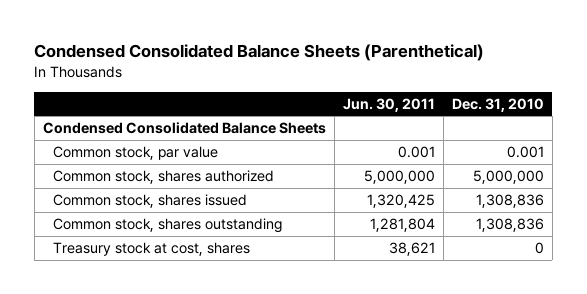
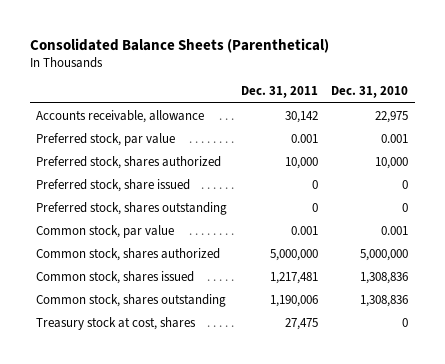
[34,44,485,62] Condensed Consolidated Balance Sheets (Parenthetical) -> [29,37,329,53] Consolidated Balance Sheets (Parenthetical)
[342,97,435,112] Jun. 30, 2011 -> none
none -> [240,86,318,99] Dec. 31, 2011
[42,122,326,135] Condensed Consolidated Balance Sheets -> none
none -> [36,109,205,123] Accounts receivable, allowance
none -> [36,132,176,146] Preferred stock, par value
none -> [36,155,222,169] Preferred stock, shares authorized
none -> [36,178,191,192] Preferred stock, share issued
none -> [36,201,228,215] Preferred stock, shares outstanding

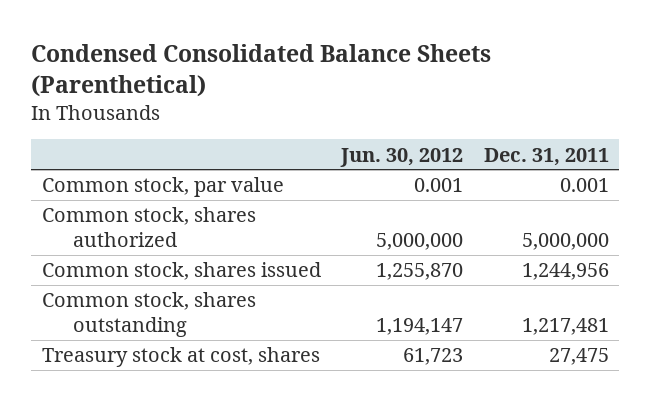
[29,37,329,53] Consolidated Balance Sheets (Parenthetical) -> [31,44,492,97] Condensed Consolidated Balance Sheets (Parenthetical)
[331,86,409,99] Dec. 31, 2010 -> none
none -> [340,147,464,167] Jun. 30, 2012
[36,109,205,123] Accounts receivable, allowance -> none
[36,132,176,146] Preferred stock, par value -> none
[36,155,222,169] Preferred stock, shares authorized -> none
[36,178,191,192] Preferred stock, share issued -> none
[36,201,228,215] Preferred stock, shares outstanding -> none
[269,271,318,284] 1,217,481 -> [521,263,609,281] 1,244,956
[269,294,318,307] 1,190,006 -> [521,317,609,335] 1,217,481

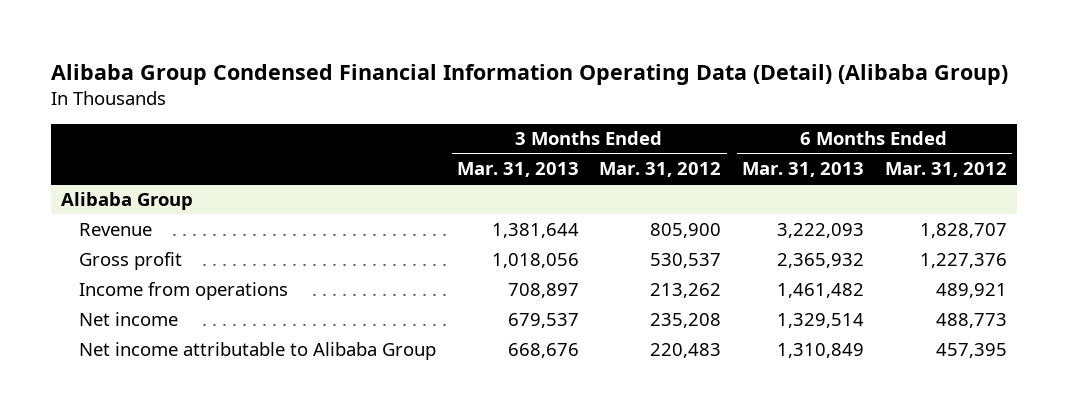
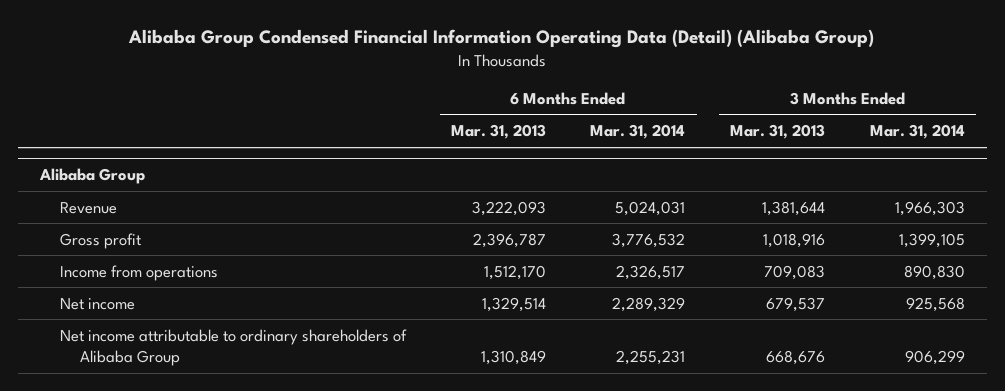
[599,161,722,177] Mar. 31, 2012 -> none
[884,161,1007,177] Mar. 31, 2012 -> none
none -> [590,124,686,140] Mar. 31, 2014
none -> [869,124,965,140] Mar. 31, 2014
[491,252,579,268] 1,018,056 -> [763,232,826,248] 1,018,916
[777,252,865,268] 2,365,932 -> [472,232,546,248] 2,396,787
[507,282,579,298] 708,897 -> [764,264,826,280] 709,083
[777,282,865,298] 1,461,482 -> [483,264,546,280] 1,512,170
[79,341,437,360] Net income attributable to Alibaba Group -> [60,328,408,367] Net income attributable to ordinary shareholders of Alibaba Group

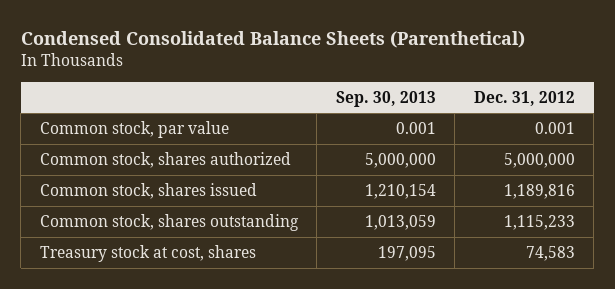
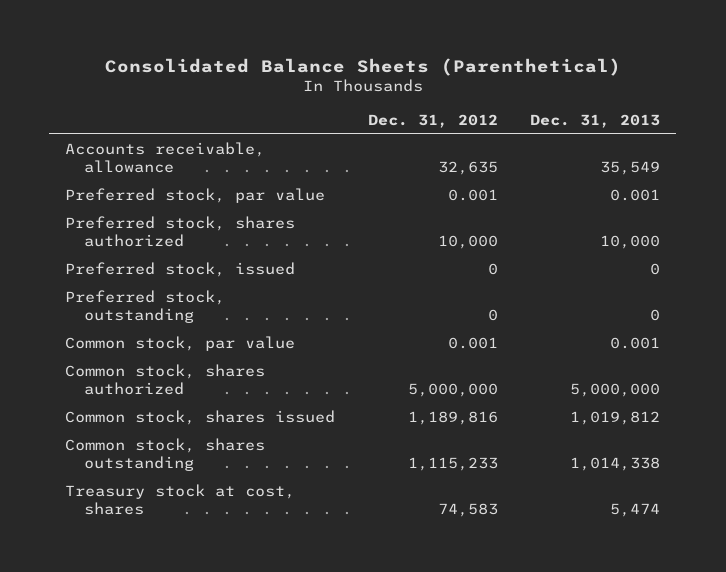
[20,30,525,48] Condensed Consolidated Balance Sheets (Parenthetical) -> [104,57,621,76] Consolidated Balance Sheets (Parenthetical)
[335,90,436,107] Sep. 30, 2013 -> none
none -> [530,113,661,128] Dec. 31, 2013
none -> [65,142,266,174] Accounts receivable, allowance
none -> [65,188,326,204] Preferred stock, par value
none -> [65,216,296,248] Preferred stock, shares authorized
none -> [65,262,296,278] Preferred stock, issued
none -> [65,290,226,324] Preferred stock, outstanding

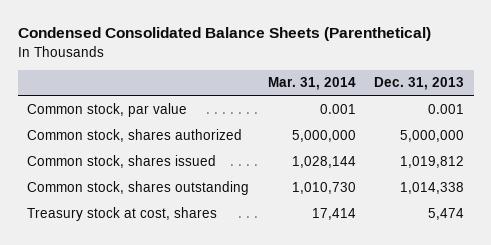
[104,57,621,76] Consolidated Balance Sheets (Parenthetical) -> [17,27,431,42] Condensed Consolidated Balance Sheets (Parenthetical)
[367,113,498,128] Dec. 31, 2012 -> none
none -> [267,77,356,91] Mar. 31, 2014
[65,142,266,174] Accounts receivable, allowance -> none
[65,188,326,204] Preferred stock, par value -> none
[65,216,296,248] Preferred stock, shares authorized -> none
[65,262,296,278] Preferred stock, issued -> none
[65,290,226,324] Preferred stock, outstanding -> none

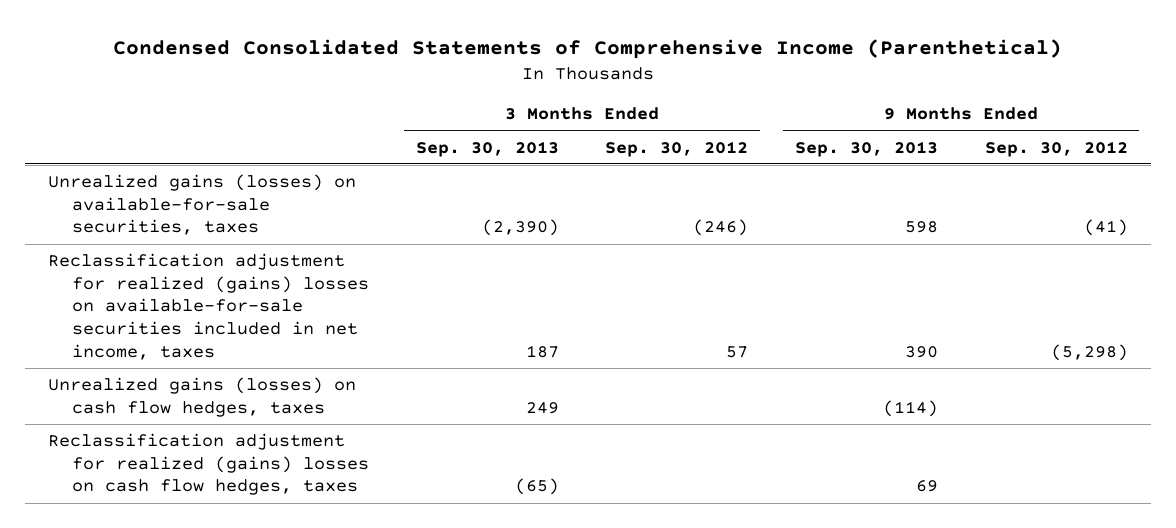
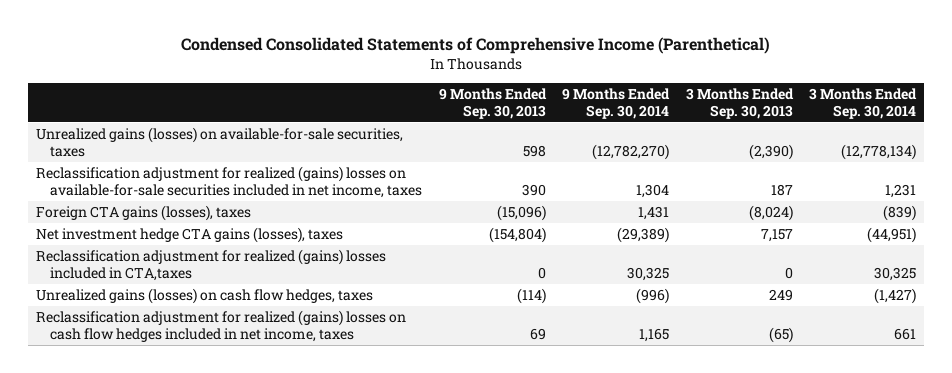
[605,140,749,157] Sep. 30, 2012 -> none
[984,140,1128,157] Sep. 30, 2012 -> none
none -> [562,87,671,120] 9 Months Ended Sep. 30, 2014
none -> [809,87,918,120] 3 Months Ended Sep. 30, 2014
none -> [36,204,252,221] Foreign CTA gains (losses), taxes
none -> [36,226,344,243] Net investment hedge CTA gains (losses), taxes
none -> [36,248,387,282] Reclassification adjustment for realized (gains) losses included in CTA,taxes
[48,433,370,496] Reclassification adjustment for realized (gains) losses on cash flow hedges, taxes -> [36,309,407,343] Reclassification adjustment for realized (gains) losses on cash flow hedges included in net income, taxes

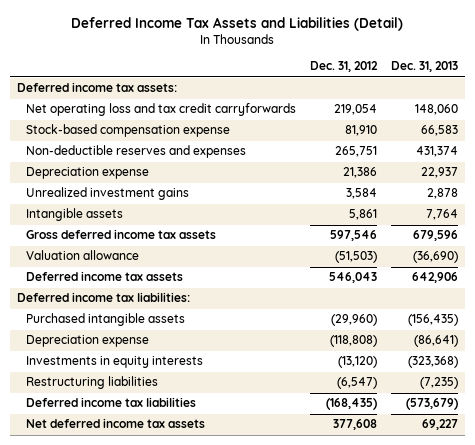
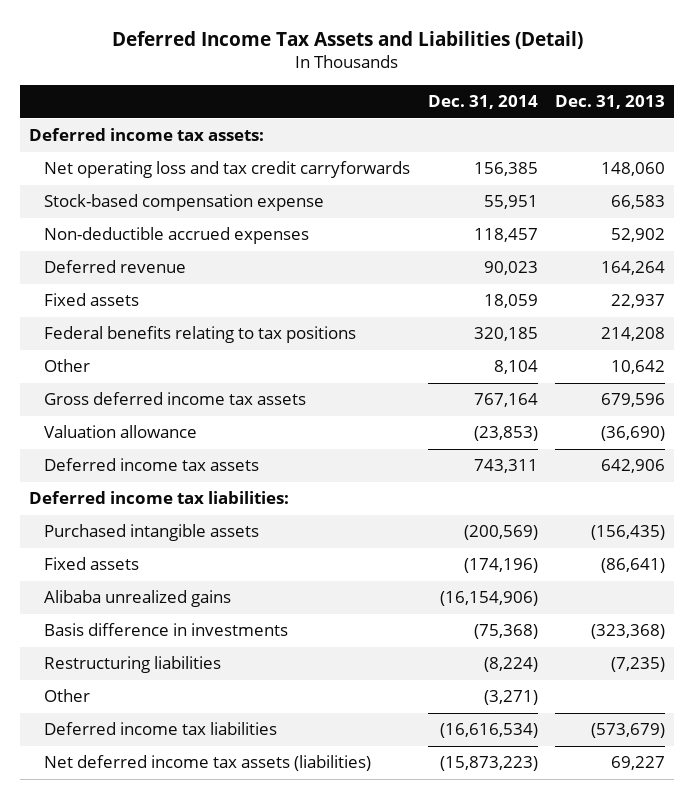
[309,61,378,73] Dec. 31, 2012 -> none
none -> [427,95,538,110] Dec. 31, 2014
[25,187,189,201] Unrealized investment gains -> none
[25,208,123,222] Intangible assets -> none
[25,145,246,159] Non-deductible reserves and expenses -> [44,227,310,245] Non-deductible accrued expenses
[415,146,458,158] 431,374 -> [611,228,666,243] 52,902
none -> [44,260,187,274] Deferred revenue
[25,167,149,180] Depreciation expense -> [44,293,140,307] Fixed assets
none -> [44,326,357,344] Federal benefits relating to tax positions
none -> [44,359,91,373] Other
[25,335,149,348] Depreciation expense -> [44,557,140,571] Fixed assets
none -> [44,590,232,608] Alibaba unrealized gains
[25,356,203,369] Investments in equity interests -> [44,623,289,637] Basis difference in investments
none -> [44,689,91,703] Other
[25,418,205,429] Net deferred income tax assets -> [44,755,372,772] Net deferred income tax assets (liabilities)

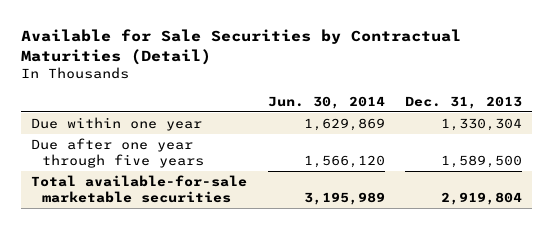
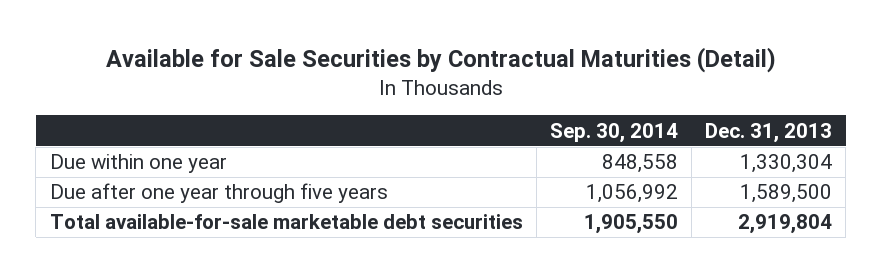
[267,95,385,109] Jun. 30, 2014 -> none
none -> [549,122,678,143] Sep. 30, 2014
[31,174,248,203] Total available-for-sale marketable securities -> [49,214,523,230] Total available-for-sale marketable debt securities

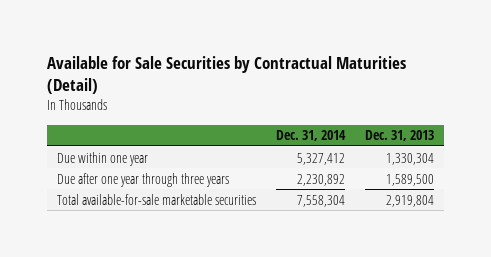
[549,122,678,143] Sep. 30, 2014 -> none
none -> [275,130,346,142] Dec. 31, 2014
[49,183,388,204] Due after one year through five years -> [57,172,230,187] Due after one year through three years
[49,214,523,230] Total available-for-sale marketable debt securities -> [57,193,257,205] Total available-for-sale marketable securities

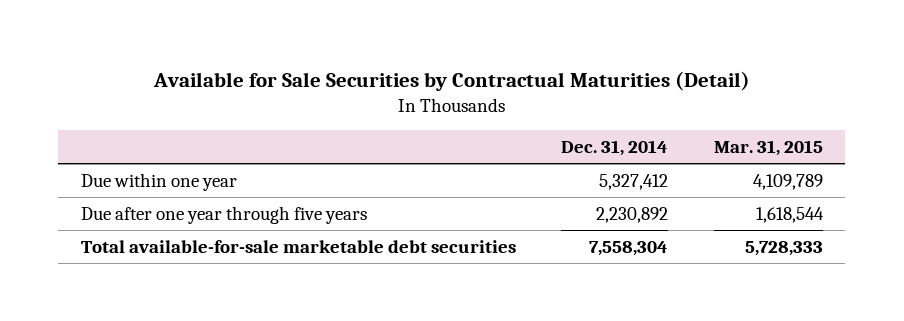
[364,130,434,142] Dec. 31, 2013 -> none
none -> [713,140,823,157] Mar. 31, 2015
[57,172,230,187] Due after one year through three years -> [80,205,367,224] Due after one year through five years
[57,193,257,205] Total available-for-sale marketable securities -> [80,239,516,253] Total available-for-sale marketable debt securities

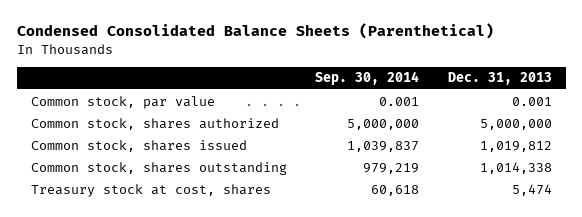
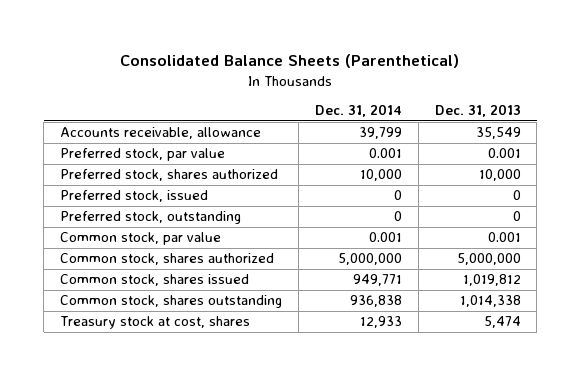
[16,23,494,40] Condensed Consolidated Balance Sheets (Parenthetical) -> [120,54,460,69] Consolidated Balance Sheets (Parenthetical)
[315,71,420,86] Sep. 30, 2014 -> none
none -> [314,104,402,118] Dec. 31, 2014
none -> [60,127,262,140] Accounts receivable, allowance
none -> [60,148,226,162] Preferred stock, par value
none -> [60,169,279,182] Preferred stock, shares authorized
none -> [60,190,209,203] Preferred stock, issued
none -> [60,211,242,225] Preferred stock, outstanding

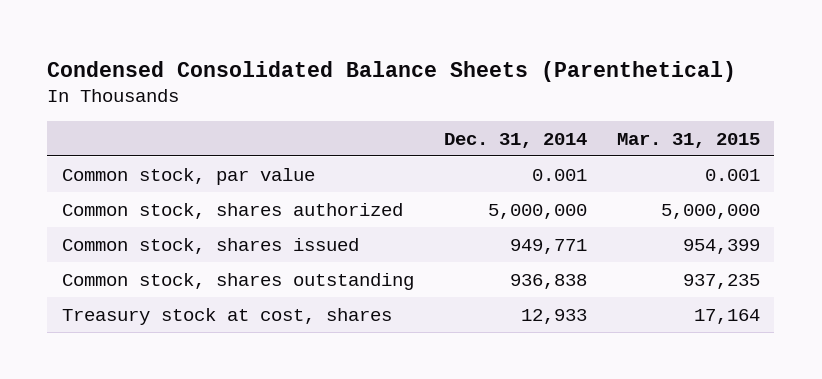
[120,54,460,69] Consolidated Balance Sheets (Parenthetical) -> [47,60,737,82] Condensed Consolidated Balance Sheets (Parenthetical)
[434,104,521,118] Dec. 31, 2013 -> none
none -> [616,132,760,148] Mar. 31, 2015
[60,127,262,140] Accounts receivable, allowance -> none
[60,148,226,162] Preferred stock, par value -> none
[60,169,279,182] Preferred stock, shares authorized -> none
[60,190,209,203] Preferred stock, issued -> none
[60,211,242,225] Preferred stock, outstanding -> none

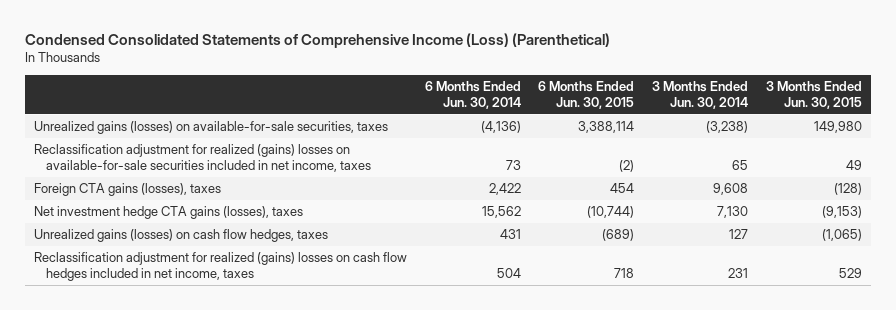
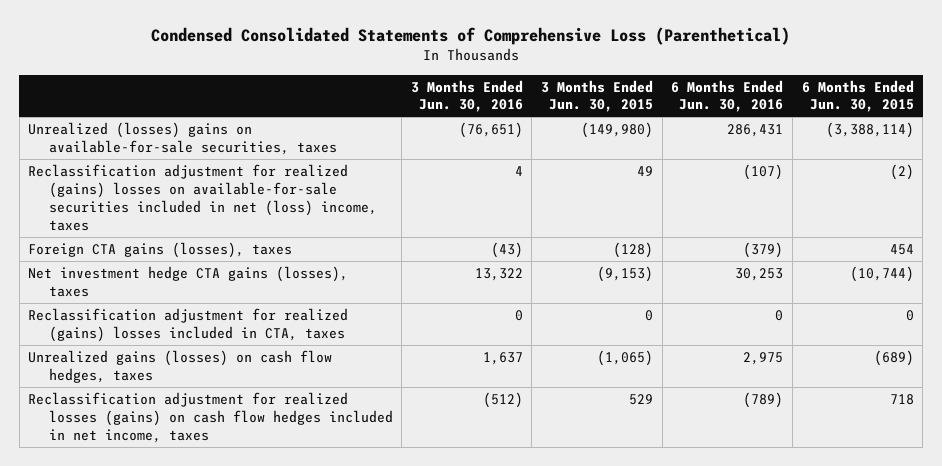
[24,32,610,48] Condensed Consolidated Statements of Comprehensive Income (Loss) (Parenthetical) -> [150,27,790,46] Condensed Consolidated Statements of Comprehensive Loss (Parenthetical)
[424,81,521,109] 6 Months Ended Jun. 30, 2014 -> none
[652,81,749,109] 3 Months Ended Jun. 30, 2014 -> none
none -> [410,79,523,113] 3 Months Ended Jun. 30, 2016
none -> [671,79,784,113] 6 Months Ended Jun. 30, 2016
[33,121,388,135] Unrealized gains (losses) on available-for-sale securities, taxes -> [28,121,337,155] Unrealized (losses) gains on available-for-sale securities, taxes
[578,121,635,134] 3,388,114 -> [825,121,914,138] (3,388,114)
[813,121,862,134] 149,980 -> [581,121,654,138] (149,980)
[33,144,371,172] Reclassification adjustment for realized (gains) losses on available-for-sale securities included in net income, taxes -> [28,163,377,231] Reclassification adjustment for realized (gains) losses on available-for-sale securities included in net (loss) income, taxes
none -> [28,307,349,342] Reclassification adjustment for realized (gains) losses included in CTA, taxes
[33,252,407,281] Reclassification adjustment for realized (gains) losses on cash flow hedges included in net income, taxes -> [28,391,393,443] Reclassification adjustment for realized losses (gains) on cash flow hedges included in net income, taxes

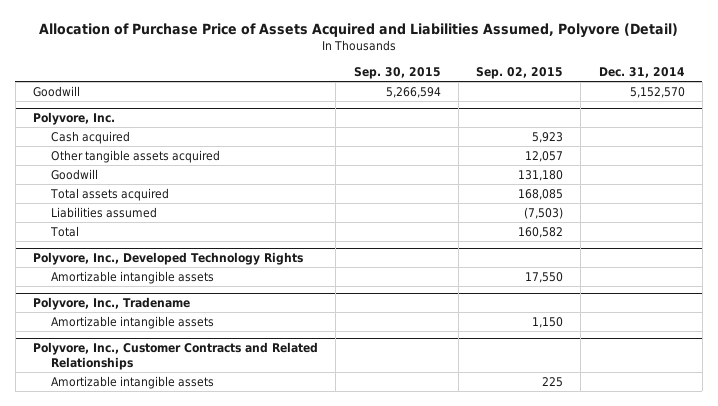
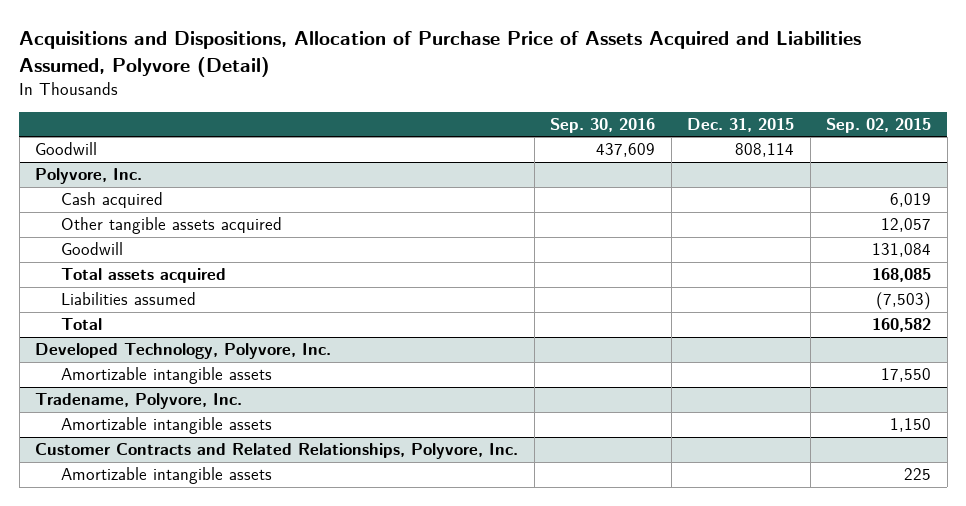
[38,22,678,38] Allocation of Purchase Price of Assets Acquired and Liabilities Assumed, Polyvore (Detail) -> [19,31,862,77] Acquisitions and Dispositions, Allocation of Purchase Price of Assets Acquired and Liabilities Assumed, Polyvore (Detail)
[353,66,441,79] Sep. 30, 2015 -> none
[598,66,685,78] Dec. 31, 2014 -> none
none -> [550,117,656,133] Sep. 30, 2016
none -> [687,117,795,132] Dec. 31, 2015
[532,131,564,143] 5,923 -> [890,193,932,208] 6,019
[518,169,564,181] 131,180 -> [872,243,932,258] 131,084
[33,252,304,266] Polyvore, Inc., Developed Technology Rights -> [35,343,332,360] Developed Technology, Polyvore, Inc.
[33,297,191,311] Polyvore, Inc., Tradename -> [35,393,243,410] Tradename, Polyvore, Inc.
[33,342,319,370] Polyvore, Inc., Customer Contracts and Related Relationships -> [35,443,519,460] Customer Contracts and Related Relationships, Polyvore, Inc.

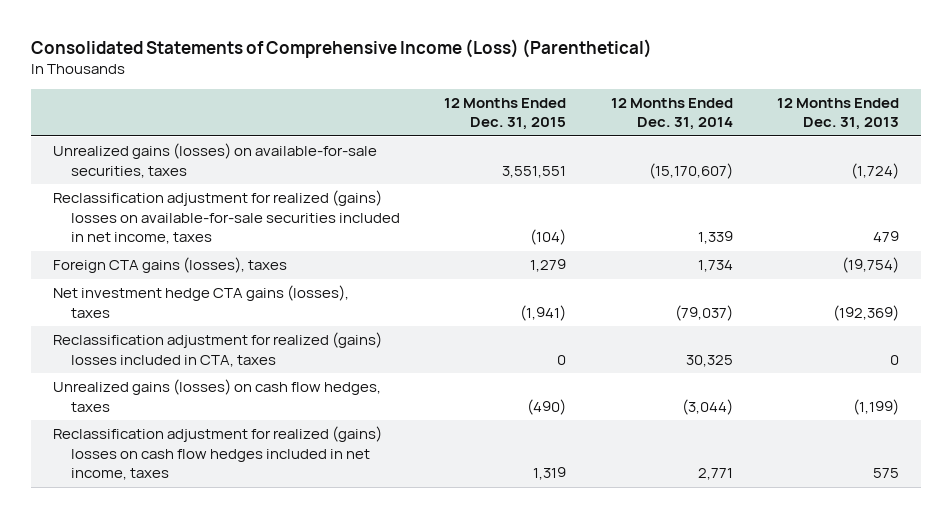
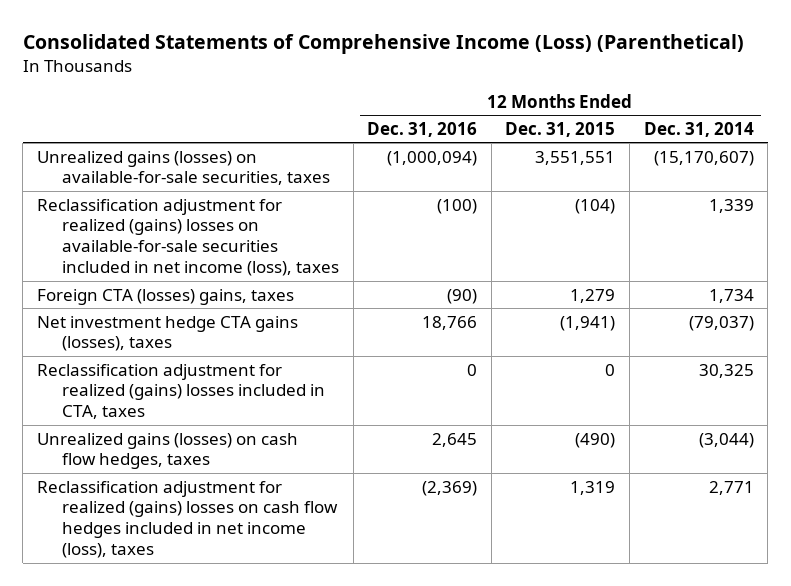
[776,98,899,131] 12 Months Ended Dec. 31, 2013 -> none
none -> [367,121,478,137] Dec. 31, 2016
[52,190,401,244] Reclassification adjustment for realized (gains) losses on available-for-sale securities included in net income, taxes -> [36,198,339,277] Reclassification adjustment for realized (gains) losses on available-for-sale securities included in net income (loss), taxes
[52,257,287,274] Foreign CTA gains (losses), taxes -> [36,288,294,305] Foreign CTA (losses) gains, taxes
[52,426,382,480] Reclassification adjustment for realized (gains) losses on cash flow hedges included in net income, taxes -> [36,480,338,559] Reclassification adjustment for realized (gains) losses on cash flow hedges included in net income (loss), taxes

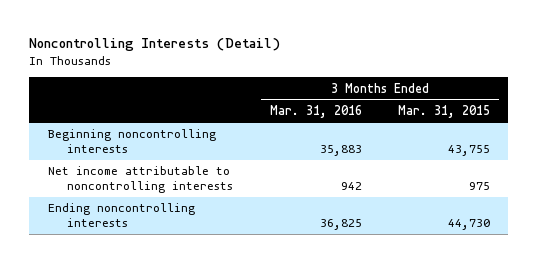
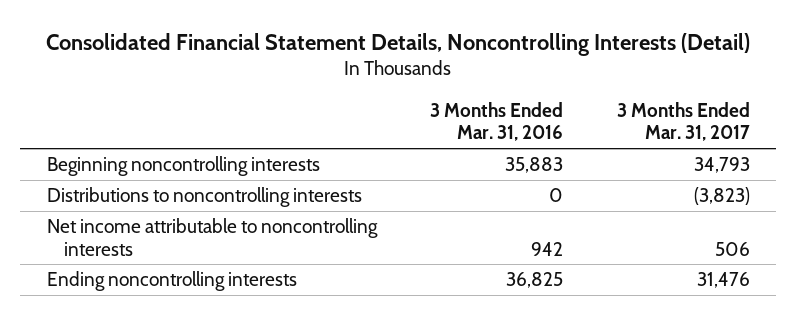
[29,38,281,52] Noncontrolling Interests (Detail) -> [46,32,751,56] Consolidated Financial Statement Details, Noncontrolling Interests (Detail)
[398,105,491,119] Mar. 31, 2015 -> none
none -> [616,101,750,142] 3 Months Ended Mar. 31, 2017
none -> [46,187,362,208] Distributions to noncontrolling interests

